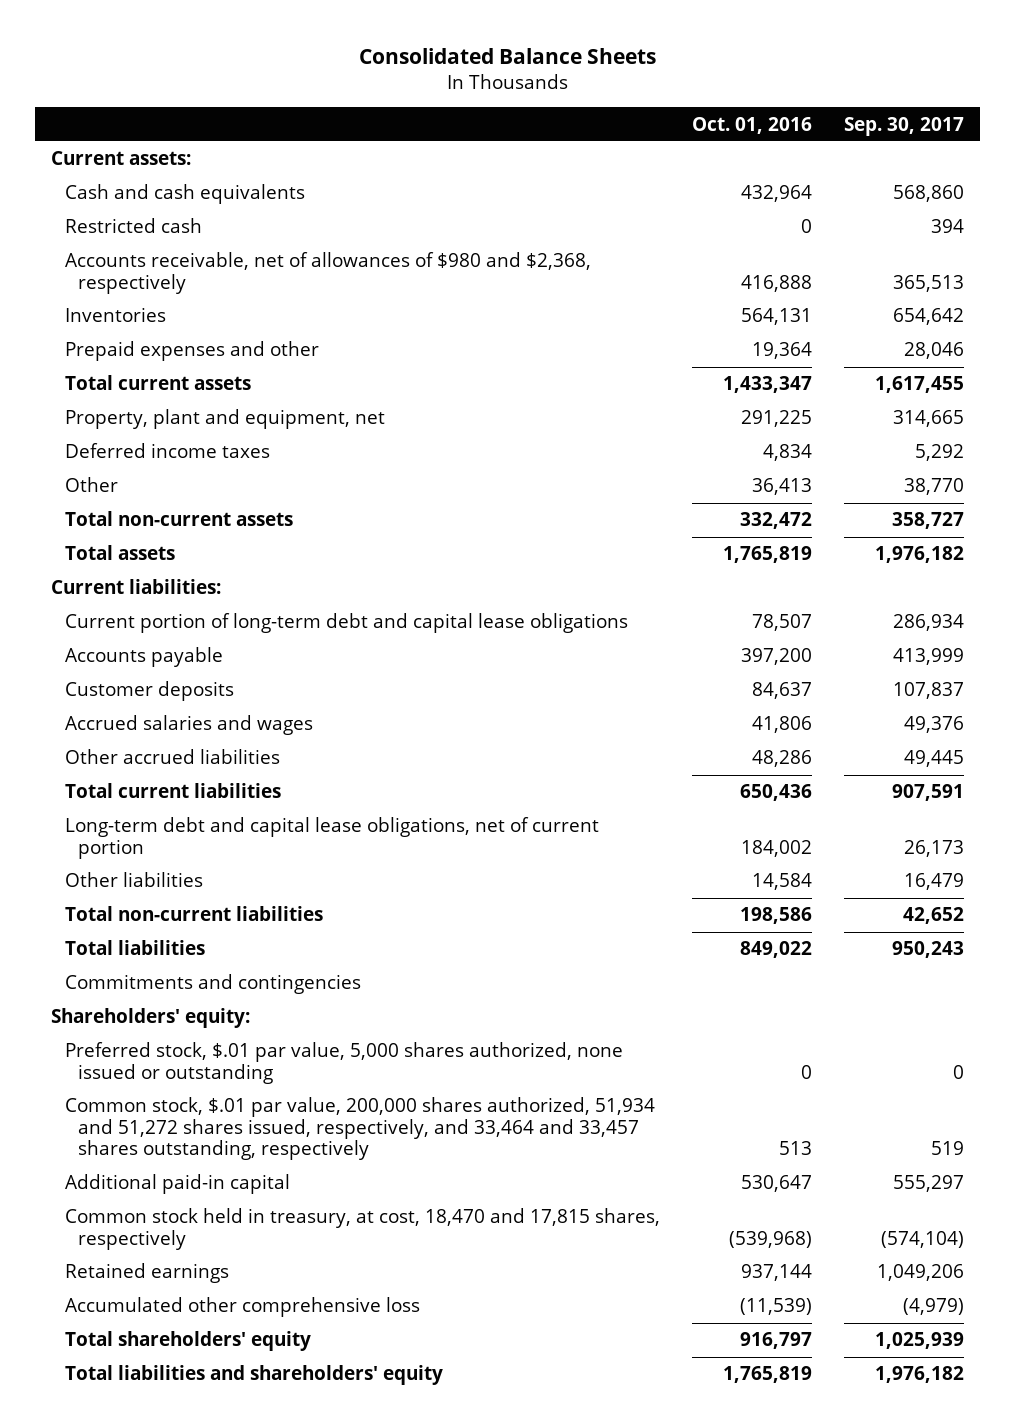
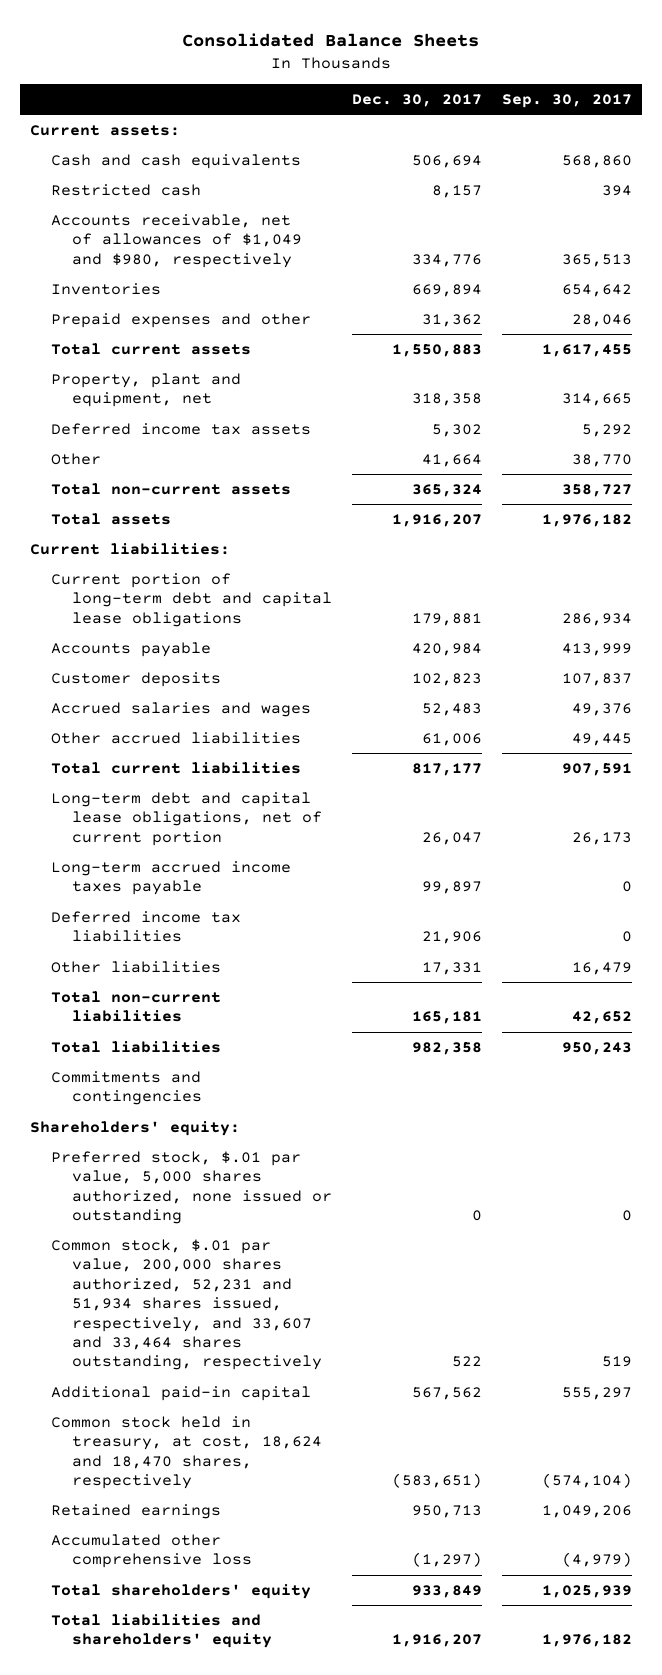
[691,116,812,134] Oct. 01, 2016 -> none
none -> [351,94,482,108] Dec. 30, 2017
[64,252,591,294] Accounts receivable, net of allowances of $980 and $2,368, respectively -> [50,213,302,268] Accounts receivable, net of allowances of $1,049 and $980, respectively
[64,443,270,459] Deferred income taxes -> [50,422,311,435] Deferred income tax assets
none -> [50,860,291,896] Long-term accrued income taxes payable
none -> [50,910,241,943] Deferred income tax liabilities
[64,1097,655,1161] Common stock, $.01 par value, 200,000 shares authorized, 51,934 and 51,272 shares issued, respectively, and 33,464 and 33,457 shares outstanding, respectively -> [50,1238,322,1371] Common stock, $.01 par value, 200,000 shares authorized, 52,231 and 51,934 shares issued, respectively, and 33,607 and 33,464 shares outstanding, respectively
[64,1208,660,1250] Common stock held in treasury, at cost, 18,470 and 17,815 shares, respectively -> [50,1415,322,1490] Common stock held in treasury, at cost, 18,624 and 18,470 shares, respectively

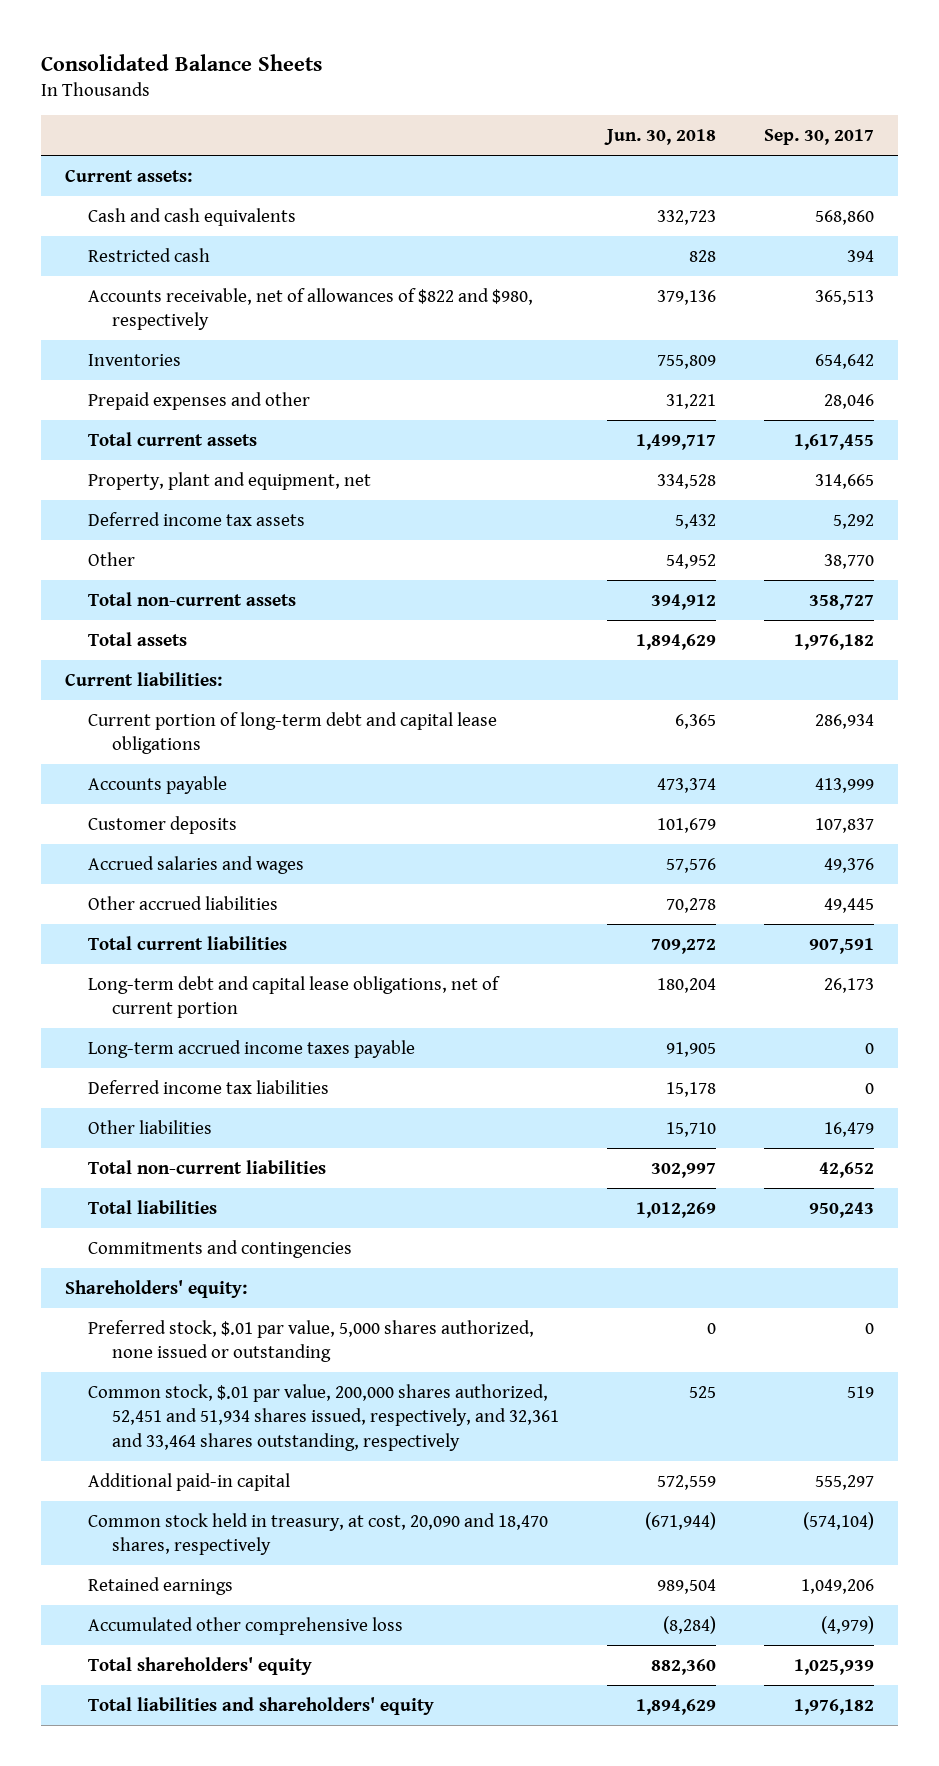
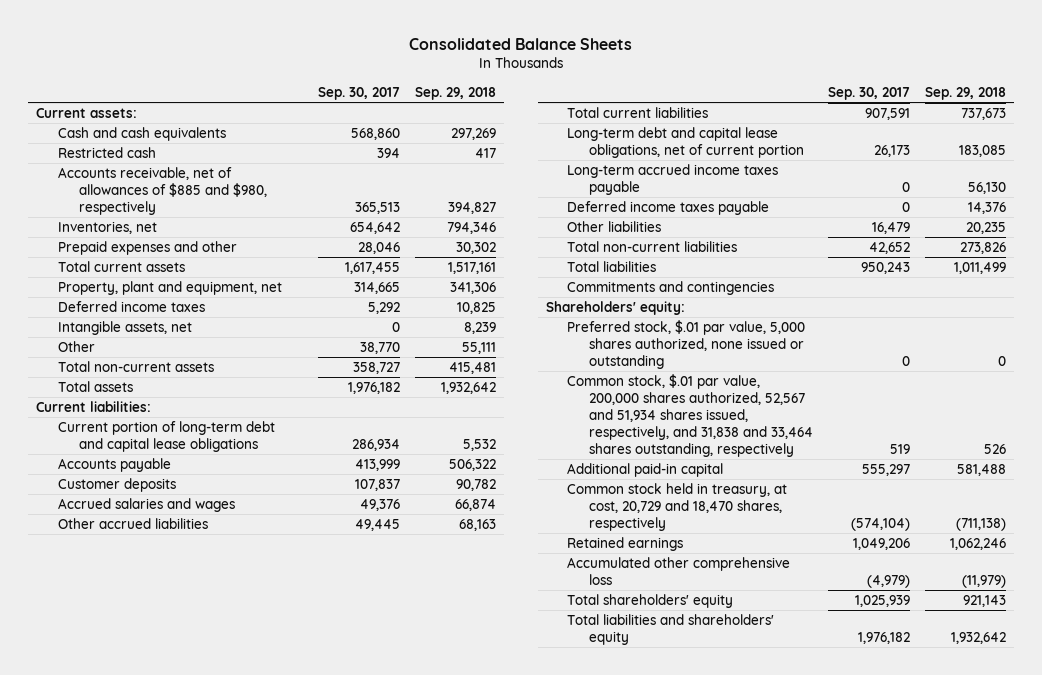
[603,129,716,146] Jun. 30, 2018 -> none
none -> [415,87,497,101] Sep. 29, 2018
[88,287,534,331] Accounts receivable, net of allowances of $822 and $980, respectively -> [57,167,268,215] Accounts receivable, net of allowances of $885 and $980, respectively
[88,353,182,366] Inventories -> [57,221,157,235] Inventories, net
[88,511,306,526] Deferred income tax assets -> [57,301,205,313] Deferred income taxes
none -> [57,321,192,336] Intangible assets, net
[88,1079,330,1094] Deferred income tax liabilities -> [567,201,770,216] Deferred income taxes payable
[88,1383,559,1451] Common stock, $.01 par value, 200,000 shares authorized, 52,451 and 51,934 shares issued, respectively, and 32,361 and 33,464 shares outstanding, respectively -> [567,374,814,457] Common stock, $.01 par value, 200,000 shares authorized, 52,567 and 51,934 shares issued, respectively, and 31,838 and 33,464 shares outstanding, respectively
[88,1512,549,1556] Common stock held in treasury, at cost, 20,090 and 18,470 shares, respectively -> [567,483,788,531] Common stock held in treasury, at cost, 20,729 and 18,470 shares, respectively

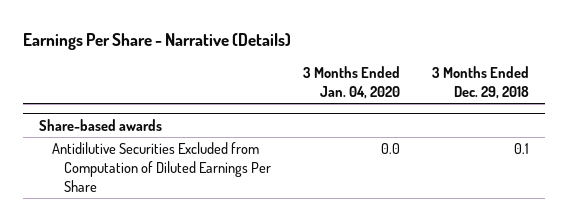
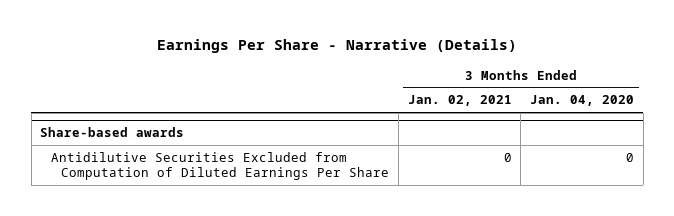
[432,66,530,99] 3 Months Ended Dec. 29, 2018 -> none
none -> [407,95,512,107] Jan. 02, 2021
[381,143,401,155] 0.0 -> [625,152,634,162] 0

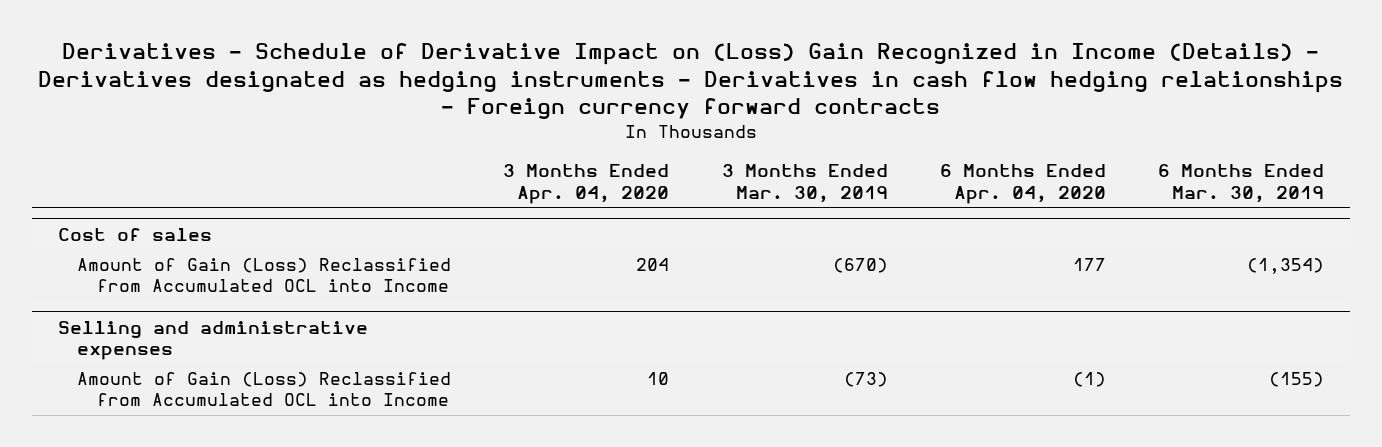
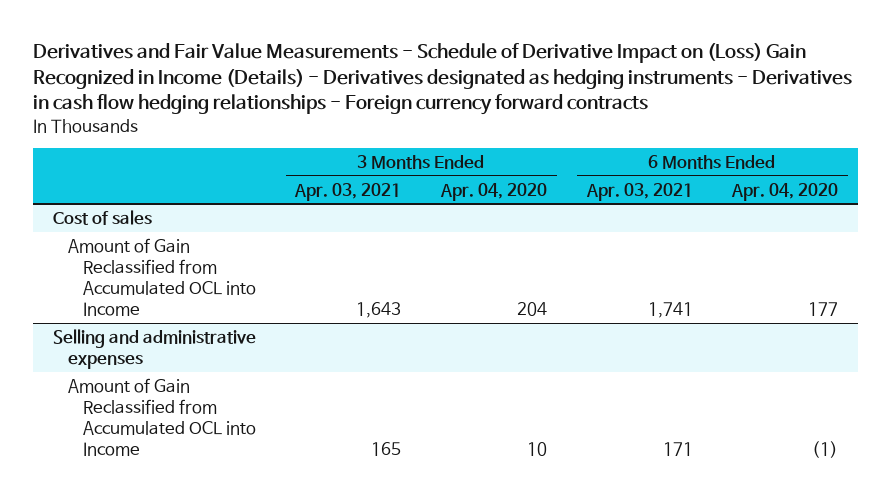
[37,43,1343,120] Derivatives - Schedule of Derivative Impact on (Loss) Gain Recognized in Income (Details) - Derivatives designated as hedging instruments - Derivatives in cash flow hedging relationships - Foreign currency forward contracts -> [32,43,852,116] Derivatives and Fair Value Measurements - Schedule of Derivative Impact on (Loss) Gain Recognized in Income (Details) - Derivatives designated as hedging instruments - Derivatives in cash flow hedging relationships - Foreign currency forward contracts
[721,164,888,204] 3 Months Ended Mar. 30, 2019 -> none
[1158,164,1325,204] 6 Months Ended Mar. 30, 2019 -> none
none -> [294,182,402,201] Apr. 03, 2021
none -> [585,182,693,201] Apr. 03, 2021
[77,257,452,293] Amount of Gain (Loss) Reclassified from Accumulated OCL into Income -> [67,237,256,317] Amount of Gain Reclassified from Accumulated OCL into Income
[77,371,452,407] Amount of Gain (Loss) Reclassified from Accumulated OCL into Income -> [67,377,256,457] Amount of Gain Reclassified from Accumulated OCL into Income

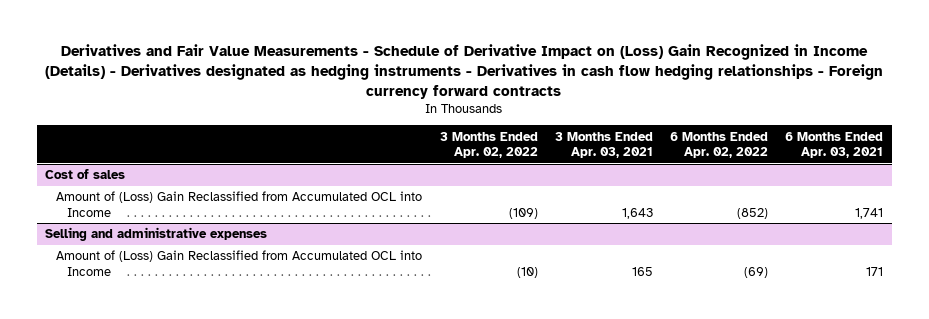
[440,182,548,201] Apr. 04, 2020 -> none
[731,182,839,201] Apr. 04, 2020 -> none
none -> [439,131,538,159] 3 Months Ended Apr. 02, 2022
none -> [670,131,769,159] 6 Months Ended Apr. 02, 2022
[67,237,256,317] Amount of Gain Reclassified from Accumulated OCL into Income -> [56,191,423,217] Amount of (Loss) Gain Reclassified from Accumulated OCL into Income
[67,377,256,457] Amount of Gain Reclassified from Accumulated OCL into Income -> [56,250,423,276] Amount of (Loss) Gain Reclassified from Accumulated OCL into Income

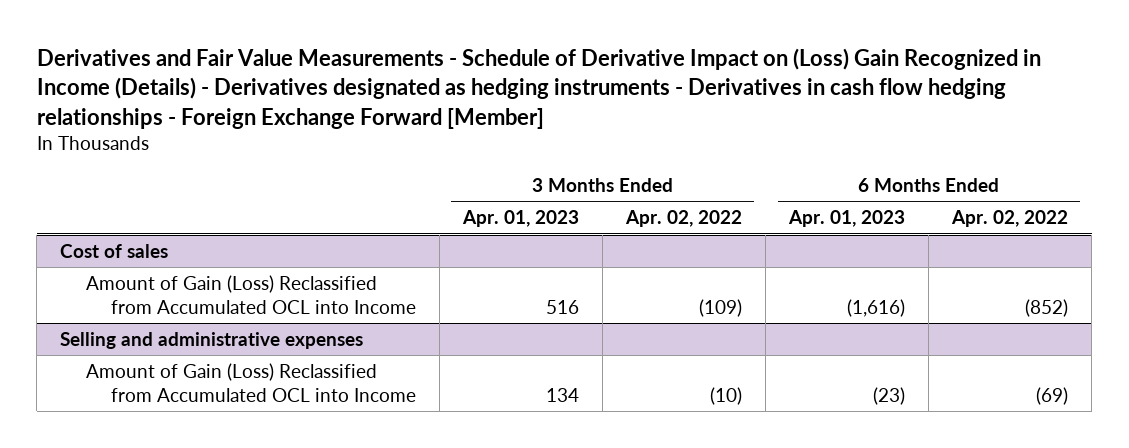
[45,44,884,99] Derivatives and Fair Value Measurements - Schedule of Derivative Impact on (Loss) Gain Recognized in Income (Details) - Derivatives designated as hedging instruments - Derivatives in cash flow hedging relationships - Foreign currency forward contracts -> [36,48,1041,129] Derivatives and Fair Value Measurements - Schedule of Derivative Impact on (Loss) Gain Recognized in Income (Details) - Derivatives designated as hedging instruments - Derivatives in cash flow hedging relationships - Foreign Exchange Forward [Member]
[554,131,653,159] 3 Months Ended Apr. 03, 2021 -> none
[785,131,884,159] 6 Months Ended Apr. 03, 2021 -> none
none -> [462,210,580,228] Apr. 01, 2023
none -> [788,210,906,228] Apr. 01, 2023
[56,191,423,217] Amount of (Loss) Gain Reclassified from Accumulated OCL into Income -> [85,274,417,314] Amount of Gain (Loss) Reclassified from Accumulated OCL into Income
[56,250,423,276] Amount of (Loss) Gain Reclassified from Accumulated OCL into Income -> [85,362,417,402] Amount of Gain (Loss) Reclassified from Accumulated OCL into Income

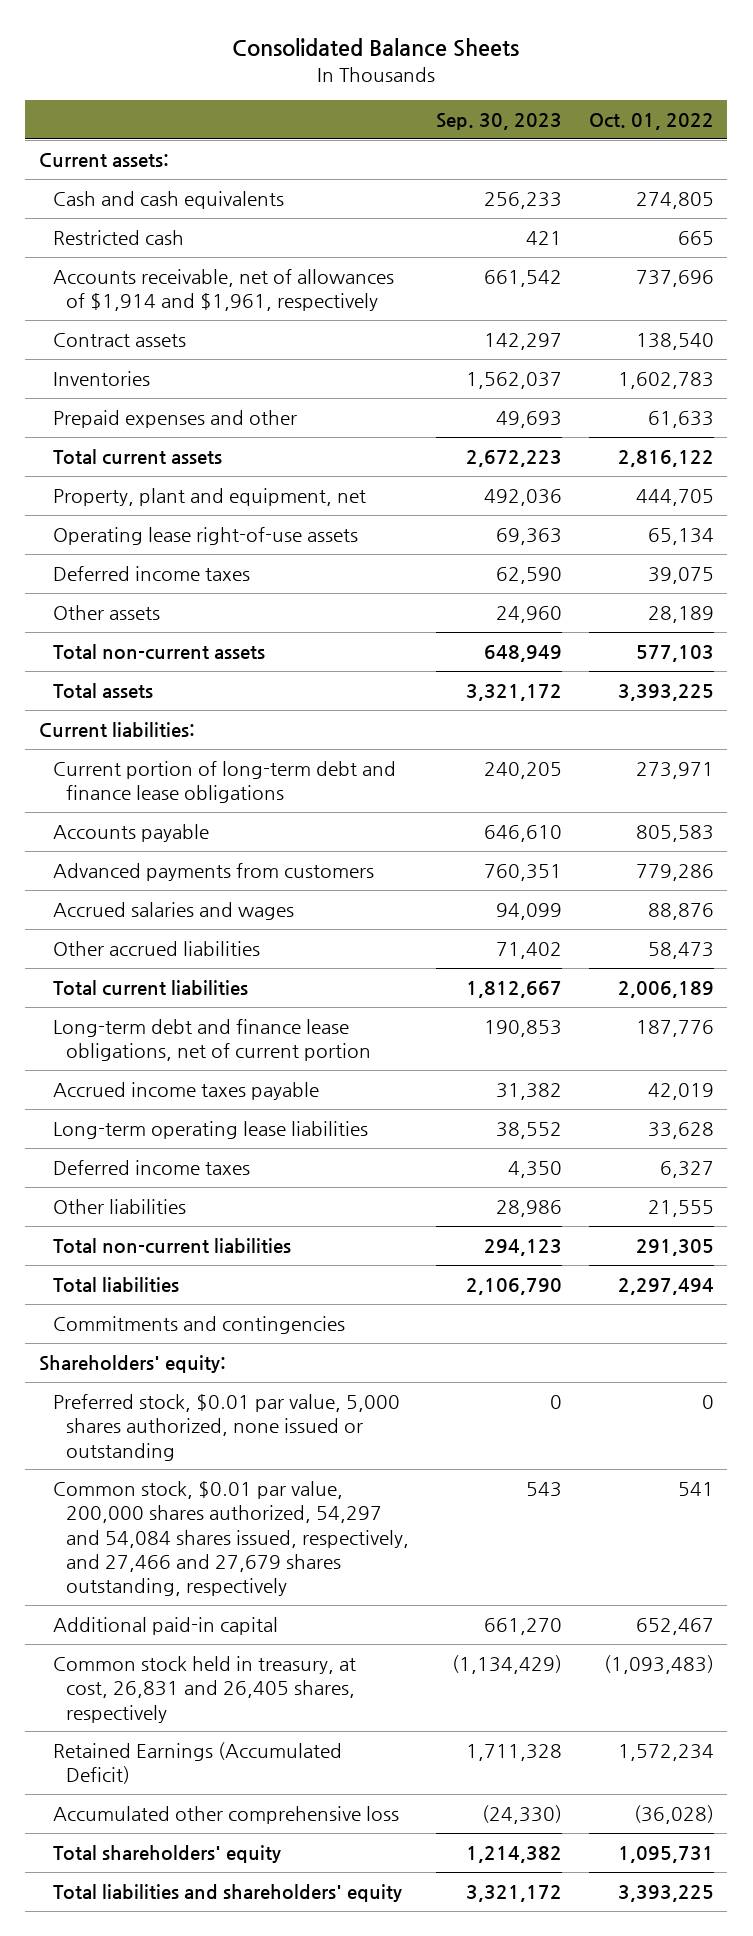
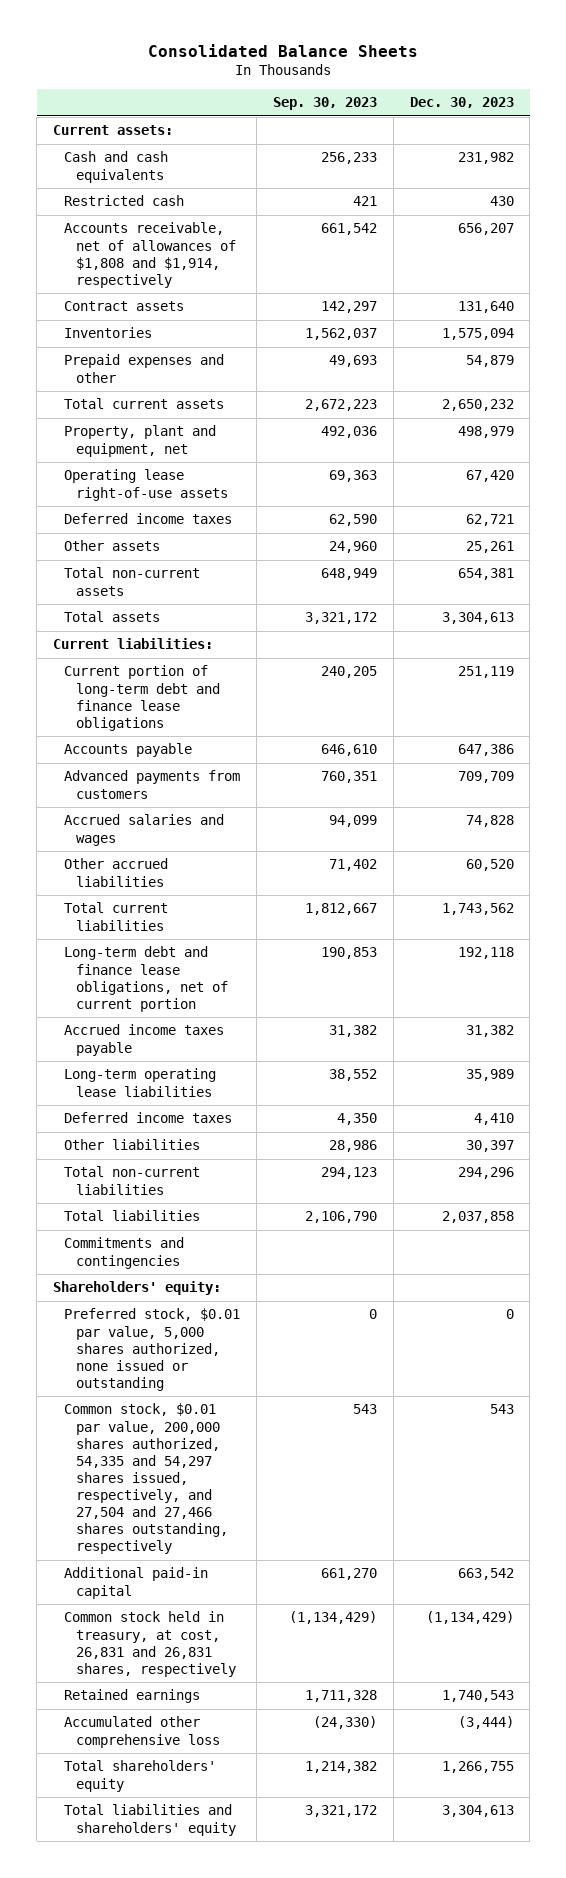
[588,113,714,131] Oct. 01, 2022 -> none
none -> [409,97,514,109] Dec. 30, 2023
[52,269,394,312] Accounts receivable, net of allowances of $1,914 and $1,961, respectively -> [64,222,236,288] Accounts receivable, net of allowances of $1,808 and $1,914, respectively
[52,1481,410,1597] Common stock, $0.01 par value, 200,000 shares authorized, 54,297 and 54,084 shares issued, respectively, and 27,466 and 27,679 shares outstanding, respectively -> [64,1403,228,1554] Common stock, $0.01 par value, 200,000 shares authorized, 54,335 and 54,297 shares issued, respectively, and 27,504 and 27,466 shares outstanding, respectively
[52,1656,356,1723] Common stock held in treasury, at cost, 26,831 and 26,405 shares, respectively -> [64,1611,236,1677] Common stock held in treasury, at cost, 26,831 and 26,831 shares, respectively
[52,1742,342,1785] Retained Earnings (Accumulated Deficit) -> [64,1689,201,1704] Retained earnings

